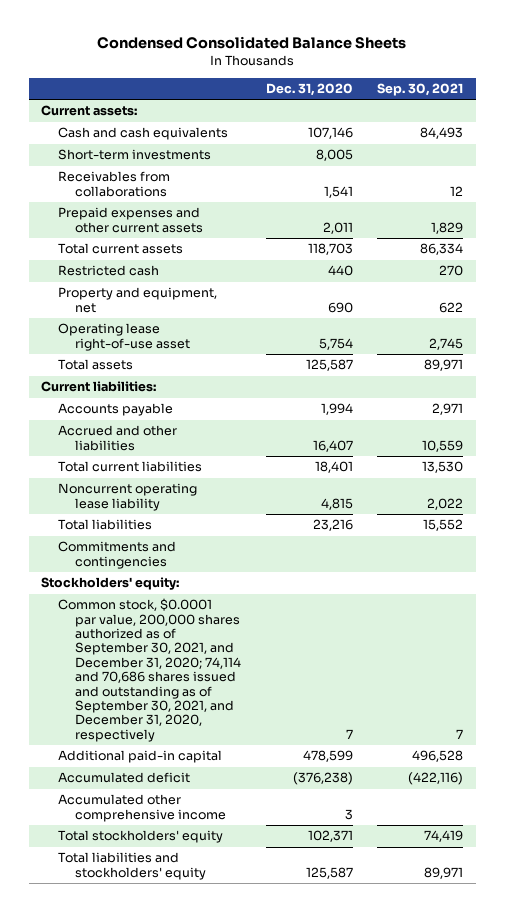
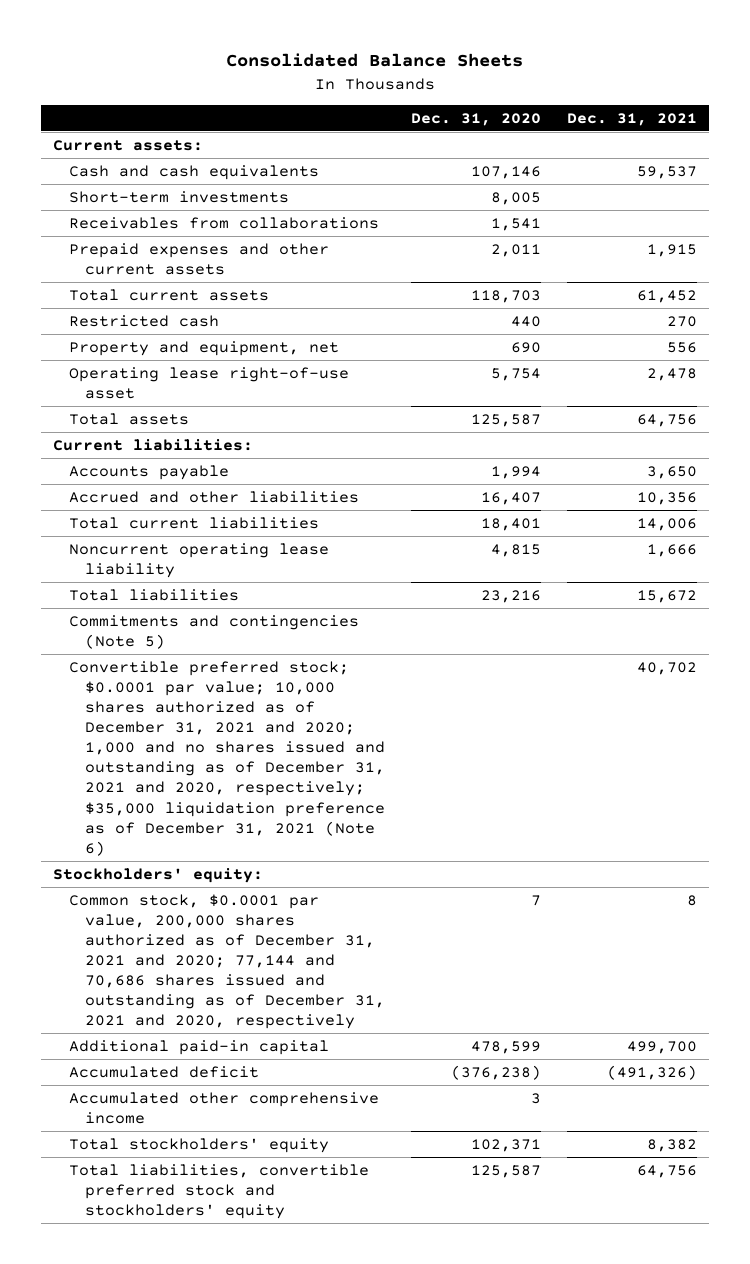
[97,36,407,50] Condensed Consolidated Balance Sheets -> [226,53,524,68] Consolidated Balance Sheets
[377,82,464,96] Sep. 30, 2021 -> none
none -> [566,112,697,126] Dec. 31, 2021
[58,541,177,569] Commitments and contingencies -> [69,614,360,649] Commitments and contingencies (Note 5)
none -> [69,660,386,856] Convertible preferred stock; $0.0001 par value; 10,000 shares authorized as of December 31, 2021 and 2020; 1,000 and no shares issued and outstanding as of December 31, 2021 and 2020, respectively; $35,000 liquidation preference as of December 31, 2021 (Note 6)
[58,598,242,742] Common stock, $0.0001 par value, 200,000 shares authorized as of September 30, 2021, and December 31, 2020; 74,114 and 70,686 shares issued and outstanding as of September 30, 2021, and December 31, 2020, respectively -> [69,893,386,1030] Common stock, $0.0001 par value, 200,000 shares authorized as of December 31, 2021 and 2020; 77,144 and 70,686 shares issued and outstanding as of December 31, 2021 and 2020, respectively
[58,852,207,880] Total liabilities and stockholders' equity -> [69,1163,370,1219] Total liabilities, convertible preferred stock and stockholders' equity

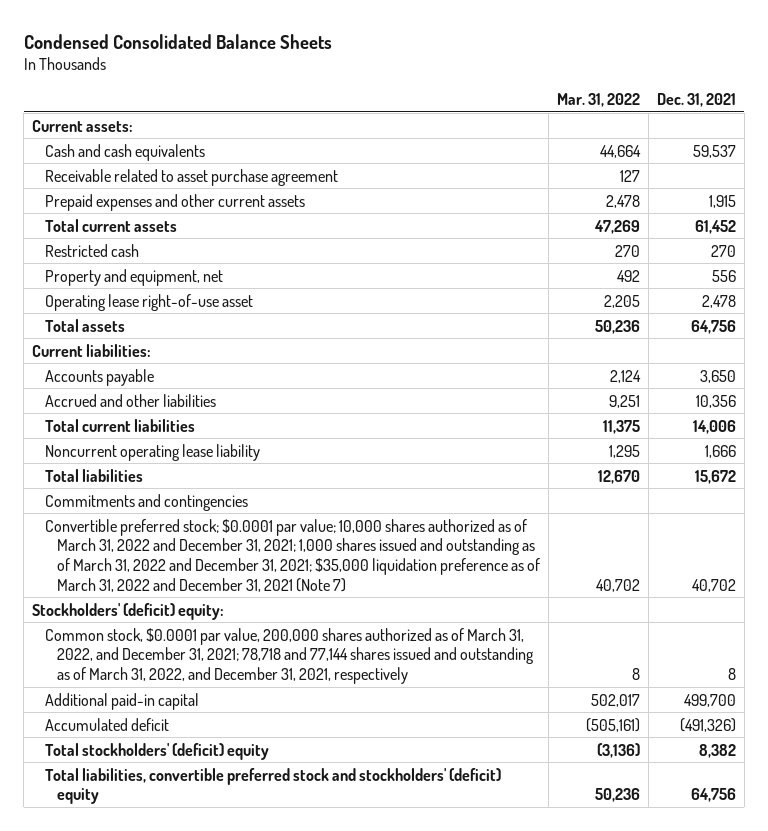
[226,53,524,68] Consolidated Balance Sheets -> [23,33,332,49] Condensed Consolidated Balance Sheets
[410,112,541,126] Dec. 31, 2020 -> none
none -> [556,92,640,107] Mar. 31, 2022
[69,190,290,203] Short-term investments -> none
[69,216,380,229] Receivables from collaborations -> none
none -> [44,168,338,186] Receivable related to asset purchase agreement
[69,614,360,649] Commitments and contingencies (Note 5) -> [44,493,248,511] Commitments and contingencies
[69,660,386,856] Convertible preferred stock; $0.0001 par value; 10,000 shares authorized as of December 31, 2021 and 2020; 1,000 and no shares issued and outstanding as of December 31, 2021 and 2020, respectively; $35,000 liquidation preference as of December 31, 2021 (Note 6) -> [44,518,541,592] Convertible preferred stock; $0.0001 par value; 10,000 shares authorized as of March 31, 2022 and December 31, 2021; 1,000 shares issued and outstanding as of March 31, 2022 and December 31, 2021; $35,000 liquidation preference as of March 31, 2022 and December 31, 2021 (Note 7)
[53,867,264,883] Stockholders' equity: -> [32,602,225,620] Stockholders' (deficit) equity:
[69,893,386,1030] Common stock, $0.0001 par value, 200,000 shares authorized as of December 31, 2021 and 2020; 77,144 and 70,686 shares issued and outstanding as of December 31, 2021 and 2020, respectively -> [44,627,535,684] Common stock, $0.0001 par value, 200,000 shares authorized as of March 31, 2022, and December 31, 2021; 78,718 and 77,144 shares issued and outstanding as of March 31, 2022, and December 31, 2021, respectively
[69,1091,380,1124] Accumulated other comprehensive income -> none
[69,1137,330,1153] Total stockholders' equity -> [44,742,269,760] Total stockholders' (deficit) equity
[69,1163,370,1219] Total liabilities, convertible preferred stock and stockholders' equity -> [44,767,501,805] Total liabilities, convertible preferred stock and stockholders' (deficit) equity

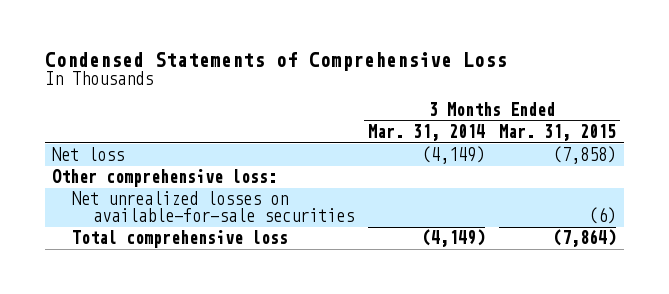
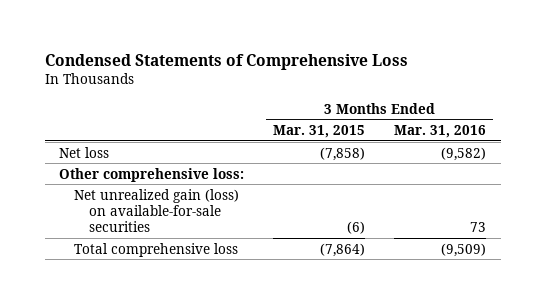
[367,124,485,142] Mar. 31, 2014 -> none
none -> [394,124,487,138] Mar. 31, 2016
[72,191,354,223] Net unrealized losses on available-for-sale securities -> [74,188,240,232] Net unrealized gain (loss) on available-for-sale securities

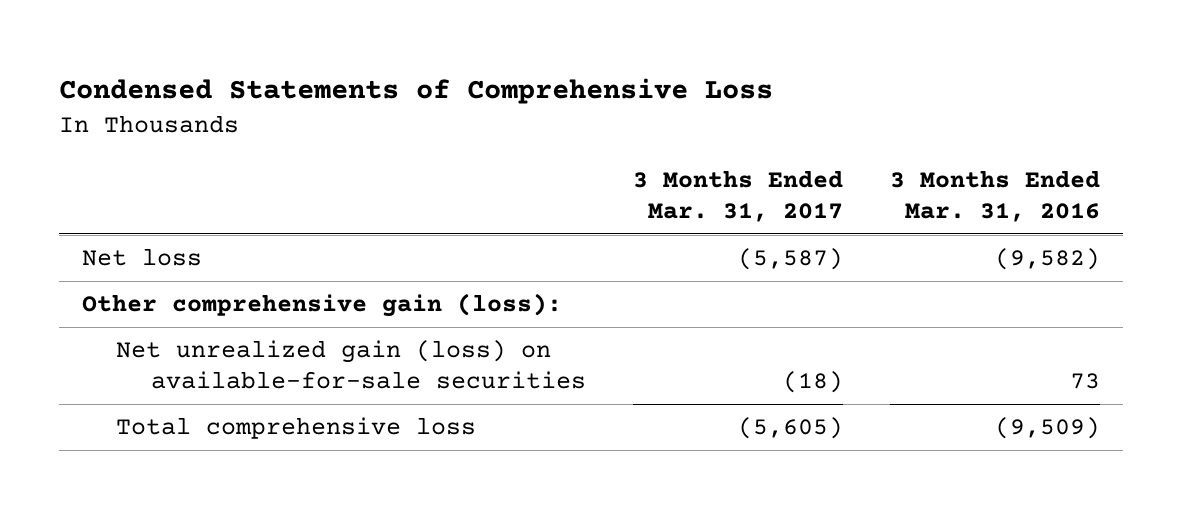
[273,124,366,138] Mar. 31, 2015 -> none
none -> [632,170,843,222] 3 Months Ended Mar. 31, 2017
[59,167,245,182] Other comprehensive loss: -> [82,293,563,318] Other comprehensive gain (loss):

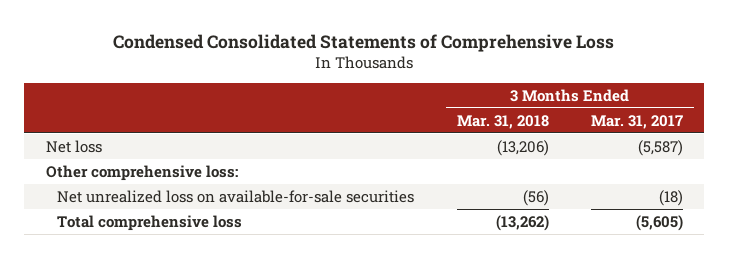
[58,77,773,104] Condensed Statements of Comprehensive Loss -> [113,33,615,52] Condensed Consolidated Statements of Comprehensive Loss
[889,170,1100,222] 3 Months Ended Mar. 31, 2016 -> none
none -> [456,114,549,129] Mar. 31, 2018
[82,293,563,318] Other comprehensive gain (loss): -> [45,164,238,181] Other comprehensive loss:
[116,340,586,390] Net unrealized gain (loss) on available-for-sale securities -> [57,189,415,203] Net unrealized loss on available-for-sale securities

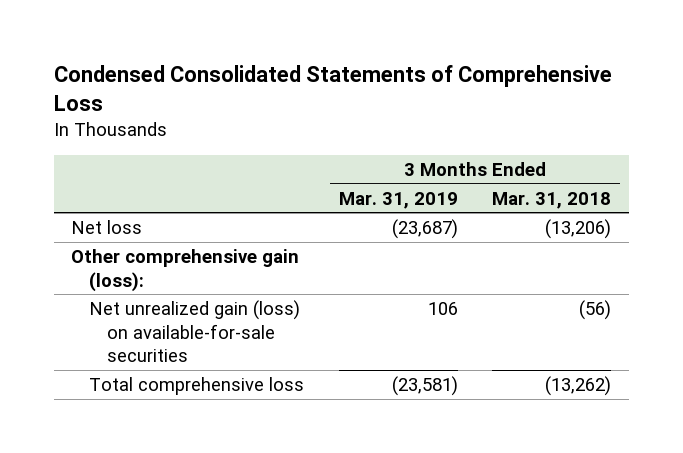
[591,114,684,129] Mar. 31, 2017 -> none
none -> [338,191,458,209] Mar. 31, 2019
[45,164,238,181] Other comprehensive loss: -> [71,248,300,292] Other comprehensive gain (loss):
[57,189,415,203] Net unrealized loss on available-for-sale securities -> [88,299,300,363] Net unrealized gain (loss) on available-for-sale securities

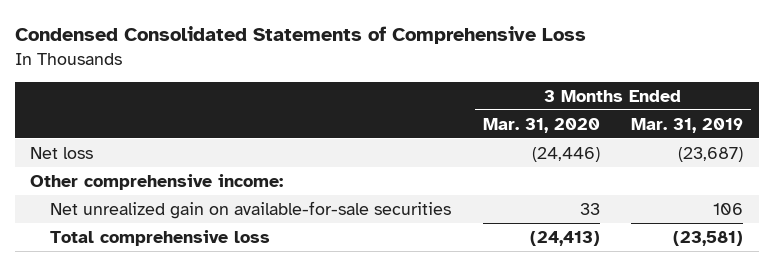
[492,191,612,209] Mar. 31, 2018 -> none
none -> [482,117,600,133] Mar. 31, 2020
[71,248,300,292] Other comprehensive gain (loss): -> [30,173,284,190] Other comprehensive income:
[88,299,300,363] Net unrealized gain (loss) on available-for-sale securities -> [50,200,452,219] Net unrealized gain on available-for-sale securities

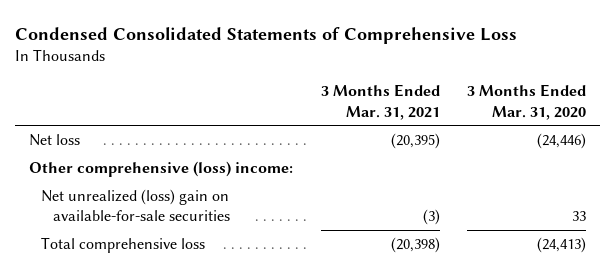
[631,117,744,133] Mar. 31, 2019 -> none
none -> [320,84,440,120] 3 Months Ended Mar. 31, 2021
[30,173,284,190] Other comprehensive income: -> [29,161,294,178] Other comprehensive (loss) income:
[50,200,452,219] Net unrealized gain on available-for-sale securities -> [41,189,230,222] Net unrealized (loss) gain on available-for-sale securities

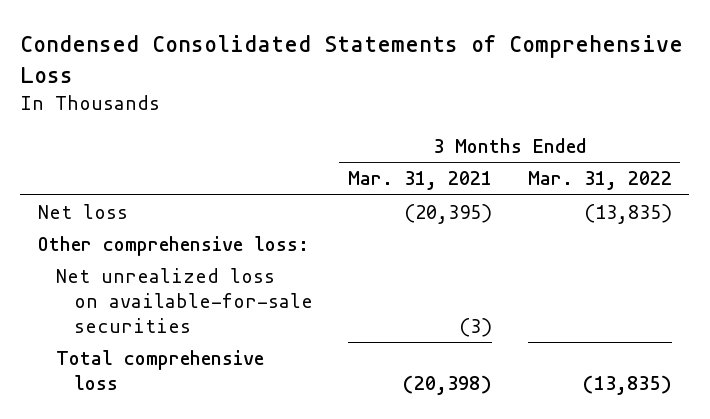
[467,84,587,120] 3 Months Ended Mar. 31, 2020 -> none
none -> [527,171,672,191] Mar. 31, 2022
[29,161,294,178] Other comprehensive (loss) income: -> [37,236,309,257] Other comprehensive loss:
[41,189,230,222] Net unrealized (loss) gain on available-for-sale securities -> [55,268,314,333] Net unrealized loss on available-for-sale securities

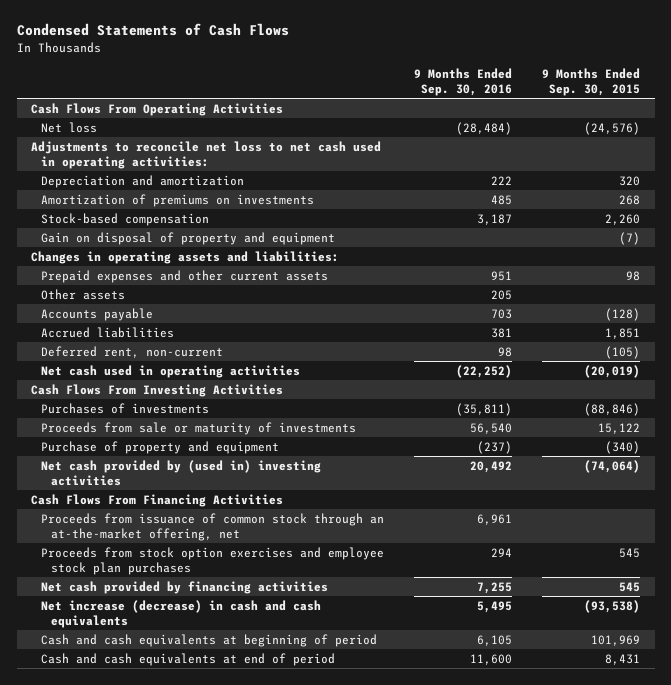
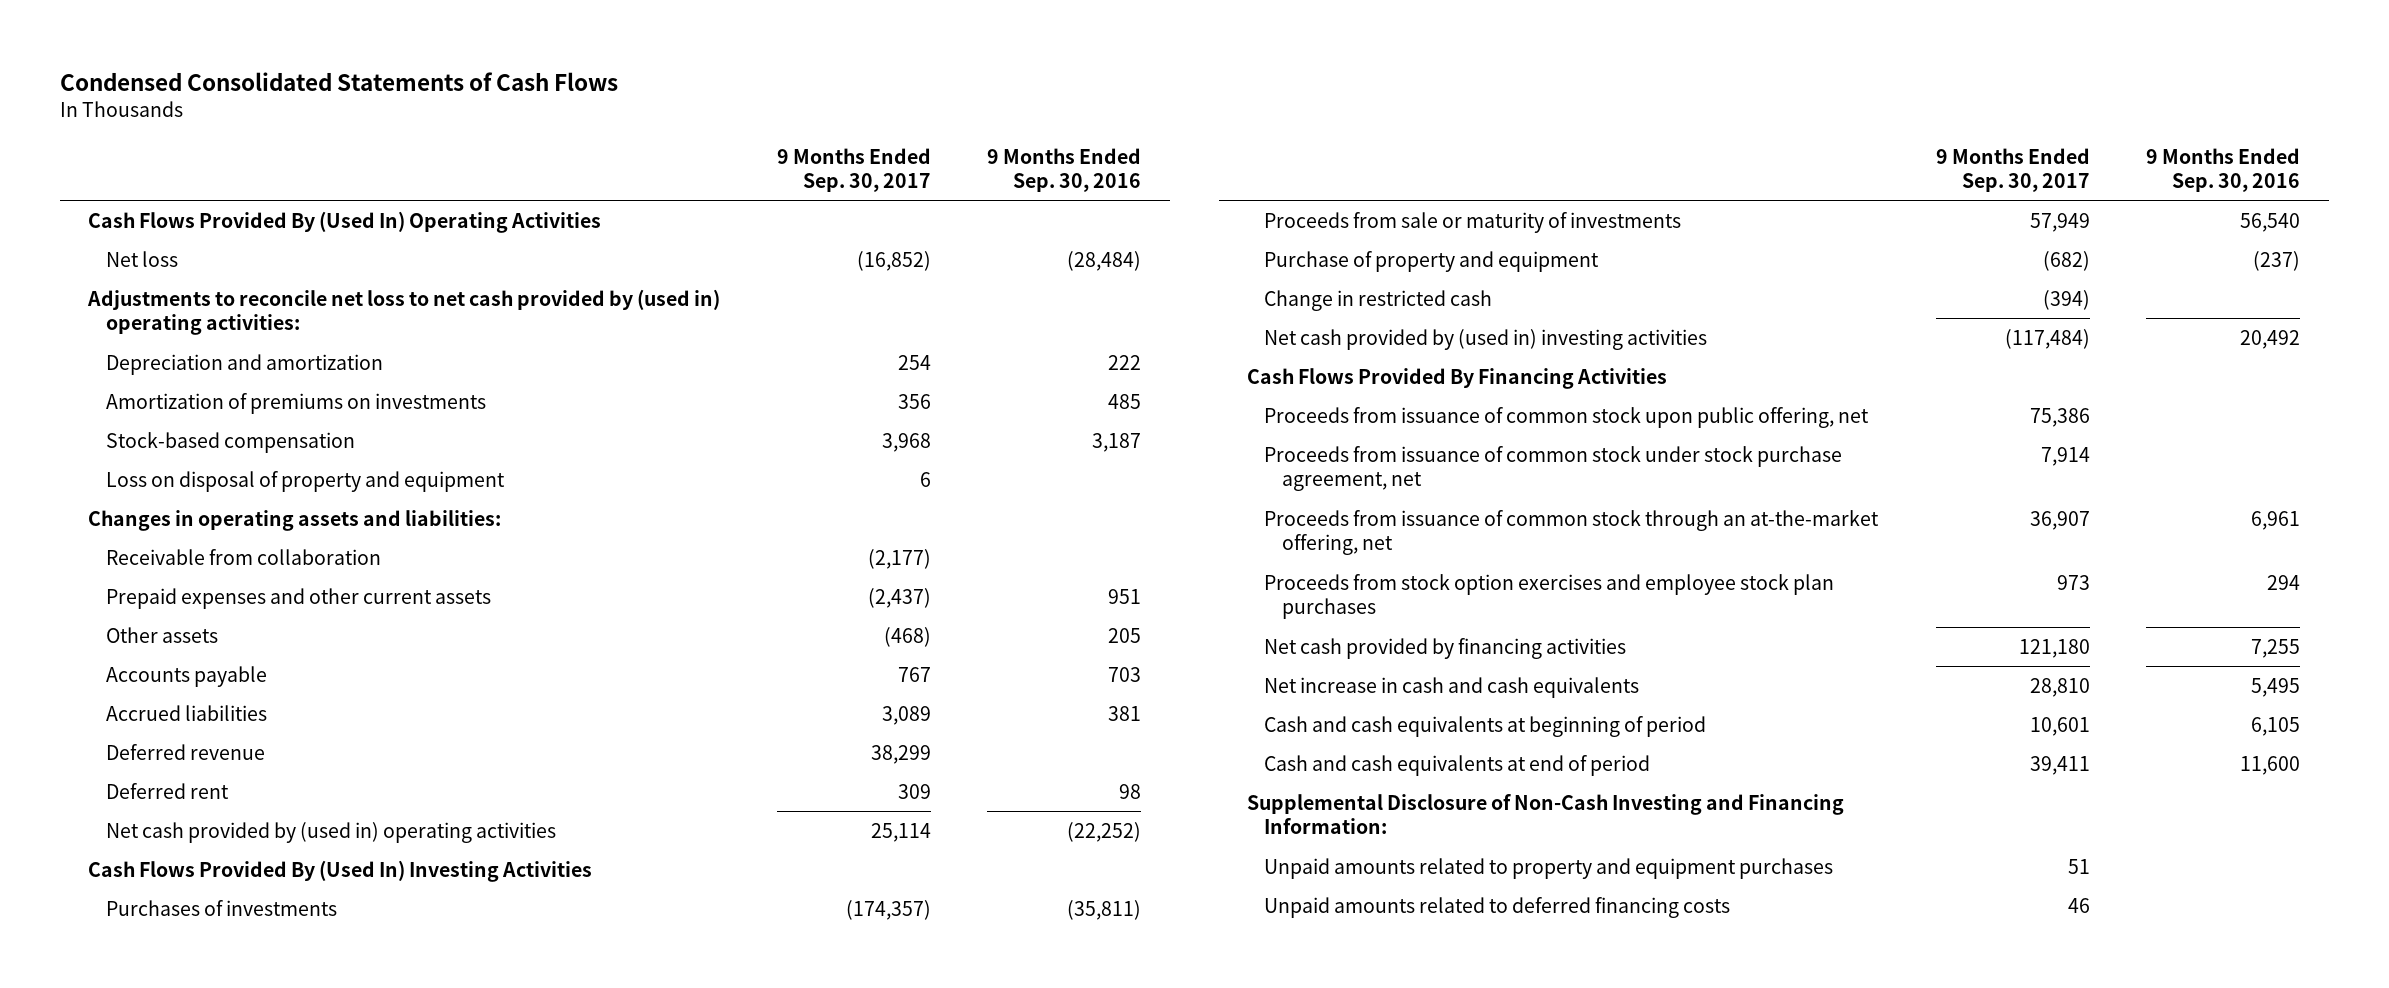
[16,23,289,37] Condensed Statements of Cash Flows -> [60,71,619,91] Condensed Consolidated Statements of Cash Flows
[541,68,640,96] 9 Months Ended Sep. 30, 2015 -> none
none -> [776,147,931,192] 9 Months Ended Sep. 30, 2017
[31,102,284,116] Cash Flows From Operating Activities -> [88,210,602,233] Cash Flows Provided By (Used In) Operating Activities
[31,140,382,169] Adjustments to reconcile net loss to net cash used in operating activities: -> [87,288,721,336] Adjustments to reconcile net loss to net cash provided by (used in) operating activities:
[41,231,336,245] Gain on disposal of property and equipment -> [105,470,505,492] Loss on disposal of property and equipment
none -> [105,548,381,565] Receivable from collaboration
none -> [105,743,265,760] Deferred revenue
[41,345,224,358] Deferred rent, non-current -> [105,782,229,799] Deferred rent
[41,364,301,378] Net cash used in operating activities -> [105,821,556,843] Net cash provided by (used in) operating activities
[31,383,284,397] Cash Flows From Investing Activities -> [88,859,593,882] Cash Flows Provided By (Used In) Investing Activities
none -> [1264,289,1493,311] Change in restricted cash
[31,493,284,507] Cash Flows From Financing Activities -> [1247,367,1668,389] Cash Flows Provided By Financing Activities
none -> [1264,406,1870,428] Proceeds from issuance of common stock upon public offering, net
none -> [1264,445,1843,492] Proceeds from issuance of common stock under stock purchase agreement, net
[41,599,322,628] Net increase (decrease) in cash and cash equivalents -> [1264,676,1640,698] Net increase in cash and cash equivalents
none -> [1247,793,1845,835] Supplemental Disclosure of Non-Cash Investing and Financing Information:
none -> [1264,857,1834,879] Unpaid amounts related to property and equipment purchases
none -> [1264,896,1731,918] Unpaid amounts related to deferred financing costs

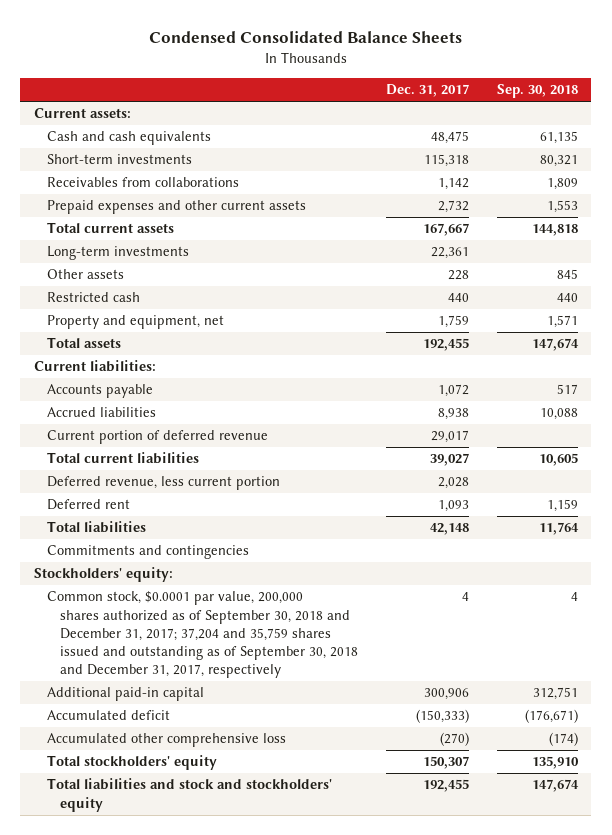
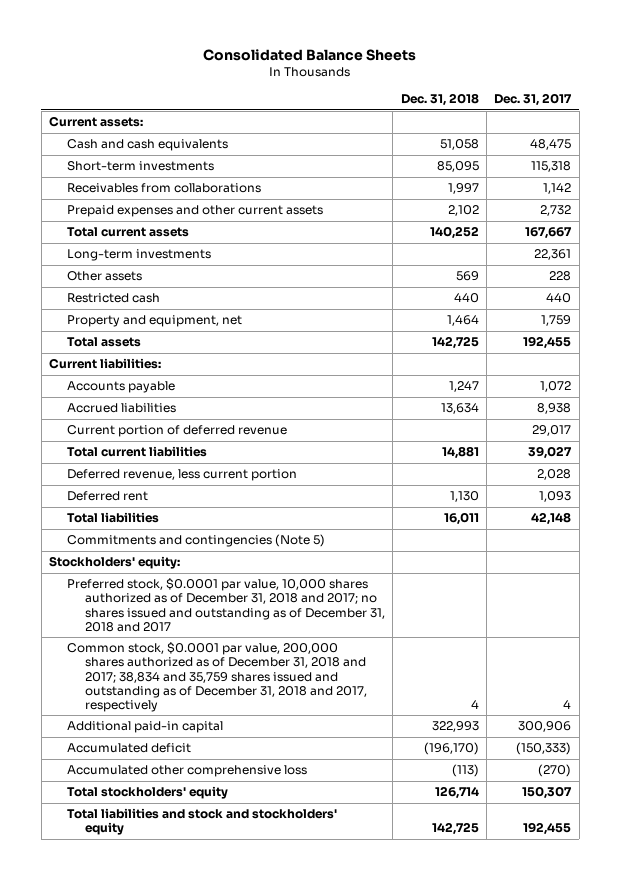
[148,31,462,44] Condensed Consolidated Balance Sheets -> [203,48,417,61] Consolidated Balance Sheets
[496,84,578,99] Sep. 30, 2018 -> none
none -> [400,93,479,107] Dec. 31, 2018
[47,545,250,560] Commitments and contingencies -> [66,534,325,548] Commitments and contingencies (Note 5)
none -> [66,578,385,632] Preferred stock, $0.0001 par value, 10,000 shares authorized as of December 31, 2018 and 2017; no shares issued and outstanding as of December 31, 2018 and 2017
[47,591,358,678] Common stock, $0.0001 par value, 200,000 shares authorized as of September 30, 2018 and December 31, 2017; 37,204 and 35,759 shares issued and outstanding as of September 30, 2018 and December 31, 2017, respectively -> [66,642,367,712] Common stock, $0.0001 par value, 200,000 shares authorized as of December 31, 2018 and 2017; 38,834 and 35,759 shares issued and outstanding as of December 31, 2018 and 2017, respectively

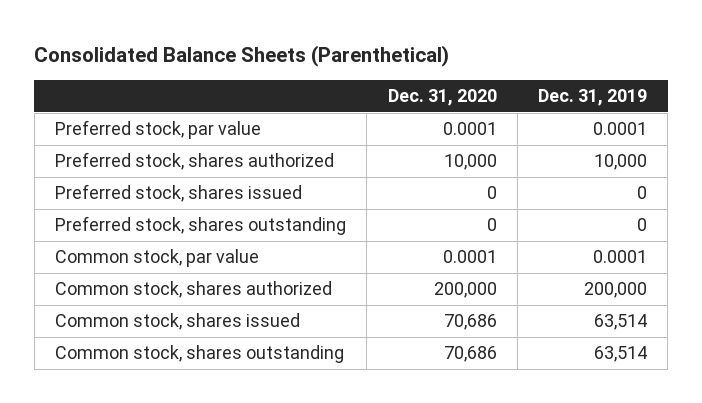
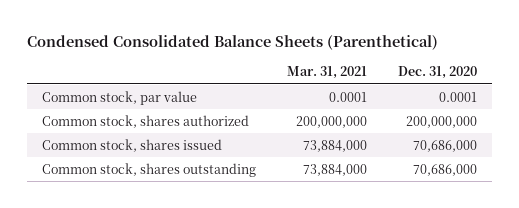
[34,45,450,68] Consolidated Balance Sheets (Parenthetical) -> [27,34,439,50] Condensed Consolidated Balance Sheets (Parenthetical)
[538,89,648,107] Dec. 31, 2019 -> none
none -> [287,65,368,79] Mar. 31, 2021
[55,120,262,140] Preferred stock, par value -> none
[55,152,335,171] Preferred stock, shares authorized -> none
[55,184,303,203] Preferred stock, shares issued -> none
[55,216,347,236] Preferred stock, shares outstanding -> none
[433,282,497,299] 200,000 -> [405,115,477,128] 200,000,000
[443,314,497,331] 70,686 -> [412,139,477,152] 70,686,000
[443,346,497,363] 70,686 -> [412,163,477,176] 70,686,000

